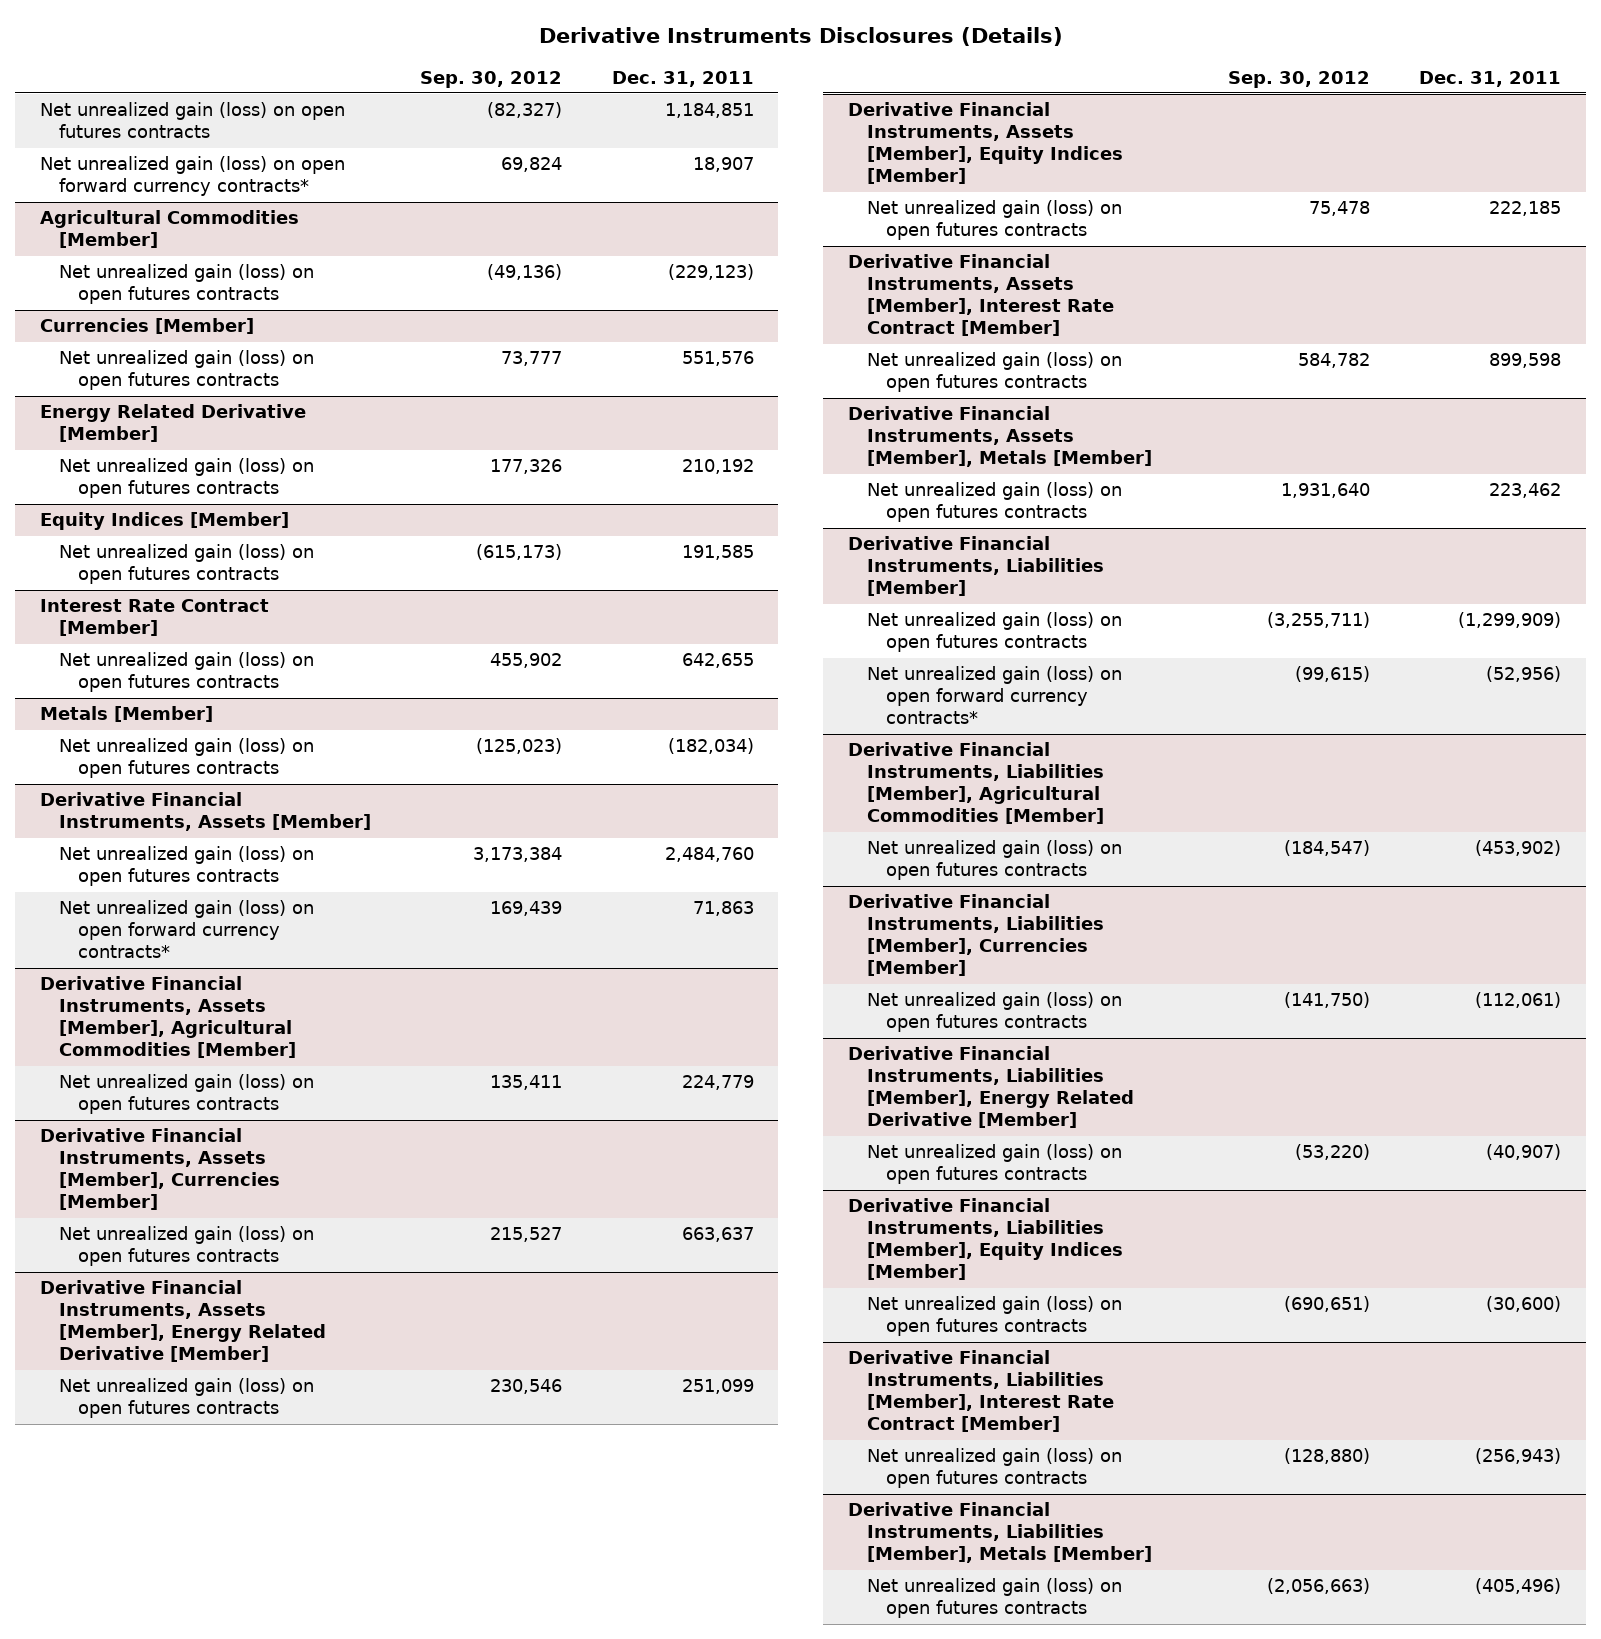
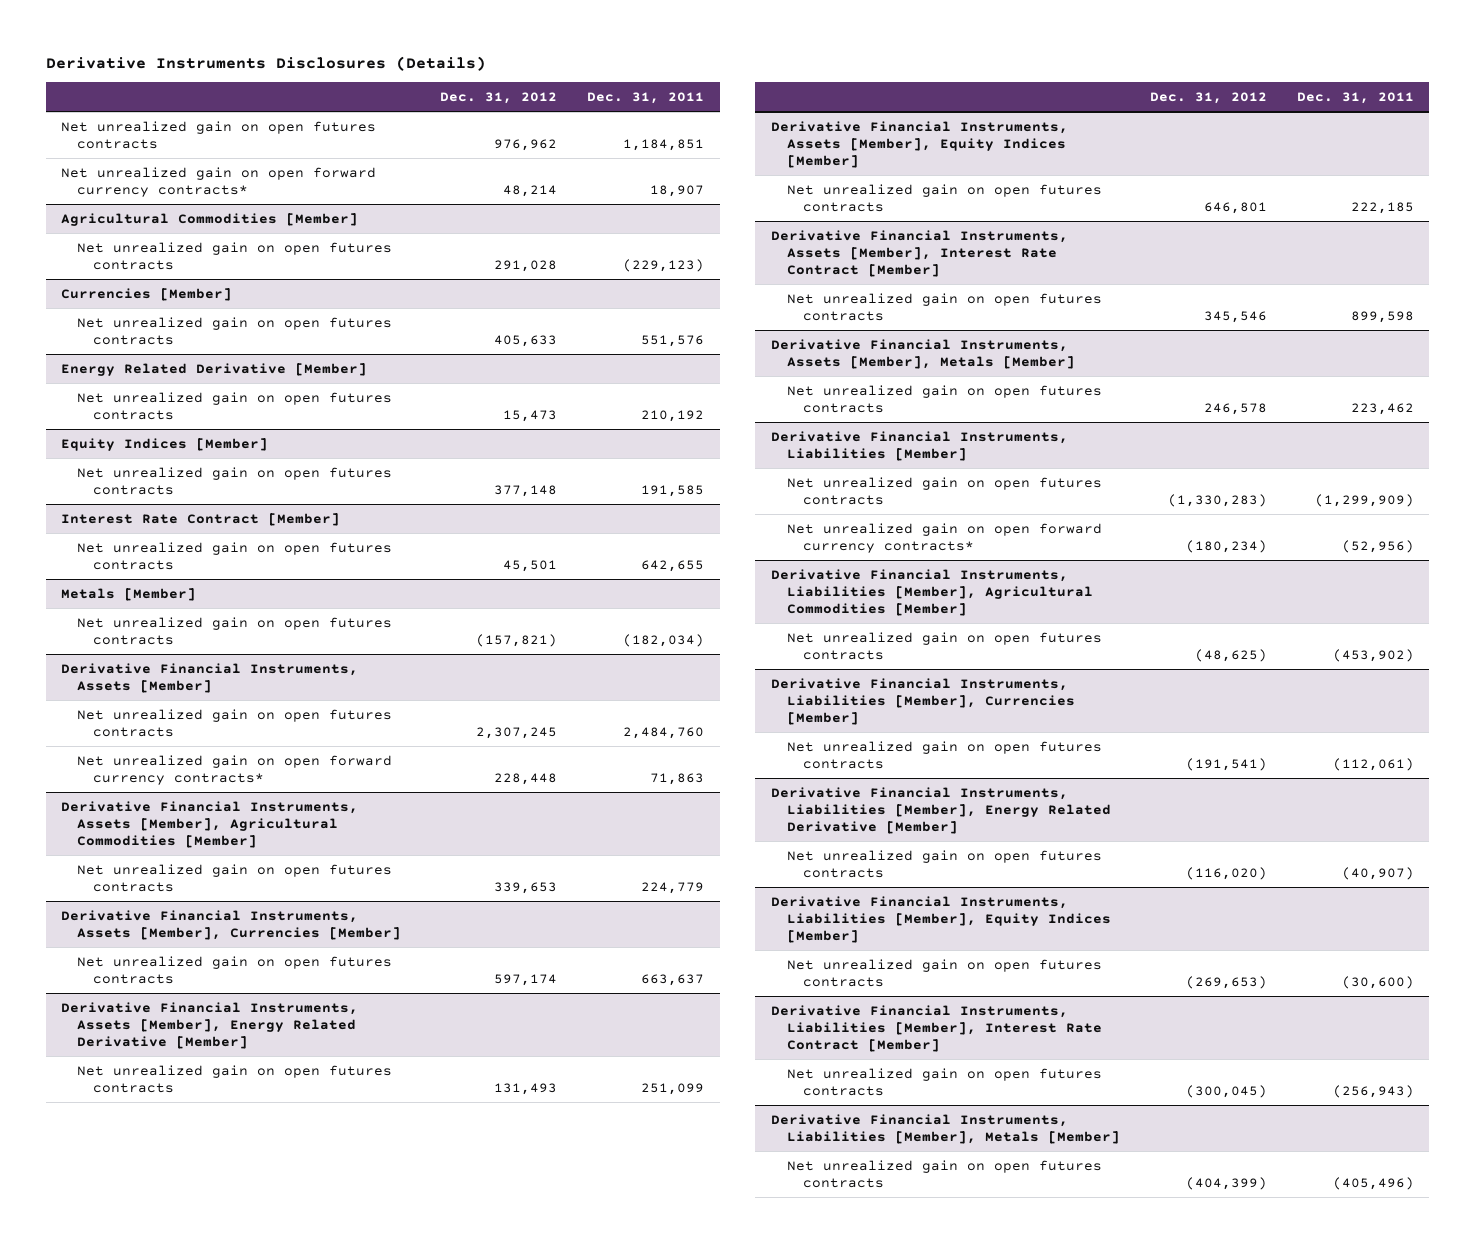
[420,70,563,88] Sep. 30, 2012 -> none
none -> [440,91,558,104] Dec. 31, 2012
[40,102,346,139] Net unrealized gain (loss) on open futures contracts -> [60,120,376,149] Net unrealized gain on open futures contracts
[40,156,346,197] Net unrealized gain (loss) on open forward currency contracts* -> [60,166,376,197] Net unrealized gain on open forward currency contracts*
[59,264,315,305] Net unrealized gain (loss) on open futures contracts -> [76,241,392,270] Net unrealized gain on open futures contracts
[59,350,315,391] Net unrealized gain (loss) on open futures contracts -> [76,316,392,345] Net unrealized gain on open futures contracts
[59,458,315,499] Net unrealized gain (loss) on open futures contracts -> [76,391,392,420] Net unrealized gain on open futures contracts
[59,544,315,585] Net unrealized gain (loss) on open futures contracts -> [76,466,392,495] Net unrealized gain on open futures contracts
[59,652,315,693] Net unrealized gain (loss) on open futures contracts -> [76,541,392,570] Net unrealized gain on open futures contracts
[59,738,315,779] Net unrealized gain (loss) on open futures contracts -> [76,616,392,645] Net unrealized gain on open futures contracts
[59,846,315,887] Net unrealized gain (loss) on open futures contracts -> [76,708,392,737] Net unrealized gain on open futures contracts
[59,900,315,959] Net unrealized gain (loss) on open forward currency contracts* -> [76,754,392,785] Net unrealized gain on open forward currency contracts*
[59,1074,315,1115] Net unrealized gain (loss) on open futures contracts -> [76,863,392,892] Net unrealized gain on open futures contracts
[59,1226,315,1267] Net unrealized gain (loss) on open futures contracts -> [76,955,392,984] Net unrealized gain on open futures contracts
[59,1378,315,1419] Net unrealized gain (loss) on open futures contracts -> [76,1064,392,1093] Net unrealized gain on open futures contracts
[866,200,1122,241] Net unrealized gain (loss) on open futures contracts -> [786,183,1102,212] Net unrealized gain on open futures contracts
[866,352,1122,393] Net unrealized gain (loss) on open futures contracts -> [786,292,1102,321] Net unrealized gain on open futures contracts
[866,482,1122,523] Net unrealized gain (loss) on open futures contracts -> [786,384,1102,413] Net unrealized gain on open futures contracts
[866,612,1122,653] Net unrealized gain (loss) on open futures contracts -> [786,476,1102,505] Net unrealized gain on open futures contracts
[866,666,1122,725] Net unrealized gain (loss) on open forward currency contracts* -> [786,522,1102,553] Net unrealized gain on open forward currency contracts*
[866,840,1122,881] Net unrealized gain (loss) on open futures contracts -> [786,631,1102,660] Net unrealized gain on open futures contracts
[866,992,1122,1033] Net unrealized gain (loss) on open futures contracts -> [786,740,1102,769] Net unrealized gain on open futures contracts
[866,1144,1122,1185] Net unrealized gain (loss) on open futures contracts -> [786,849,1102,878] Net unrealized gain on open futures contracts
[866,1296,1122,1337] Net unrealized gain (loss) on open futures contracts -> [786,958,1102,987] Net unrealized gain on open futures contracts
[866,1448,1122,1489] Net unrealized gain (loss) on open futures contracts -> [786,1067,1102,1096] Net unrealized gain on open futures contracts
[866,1578,1122,1619] Net unrealized gain (loss) on open futures contracts -> [786,1159,1102,1188] Net unrealized gain on open futures contracts

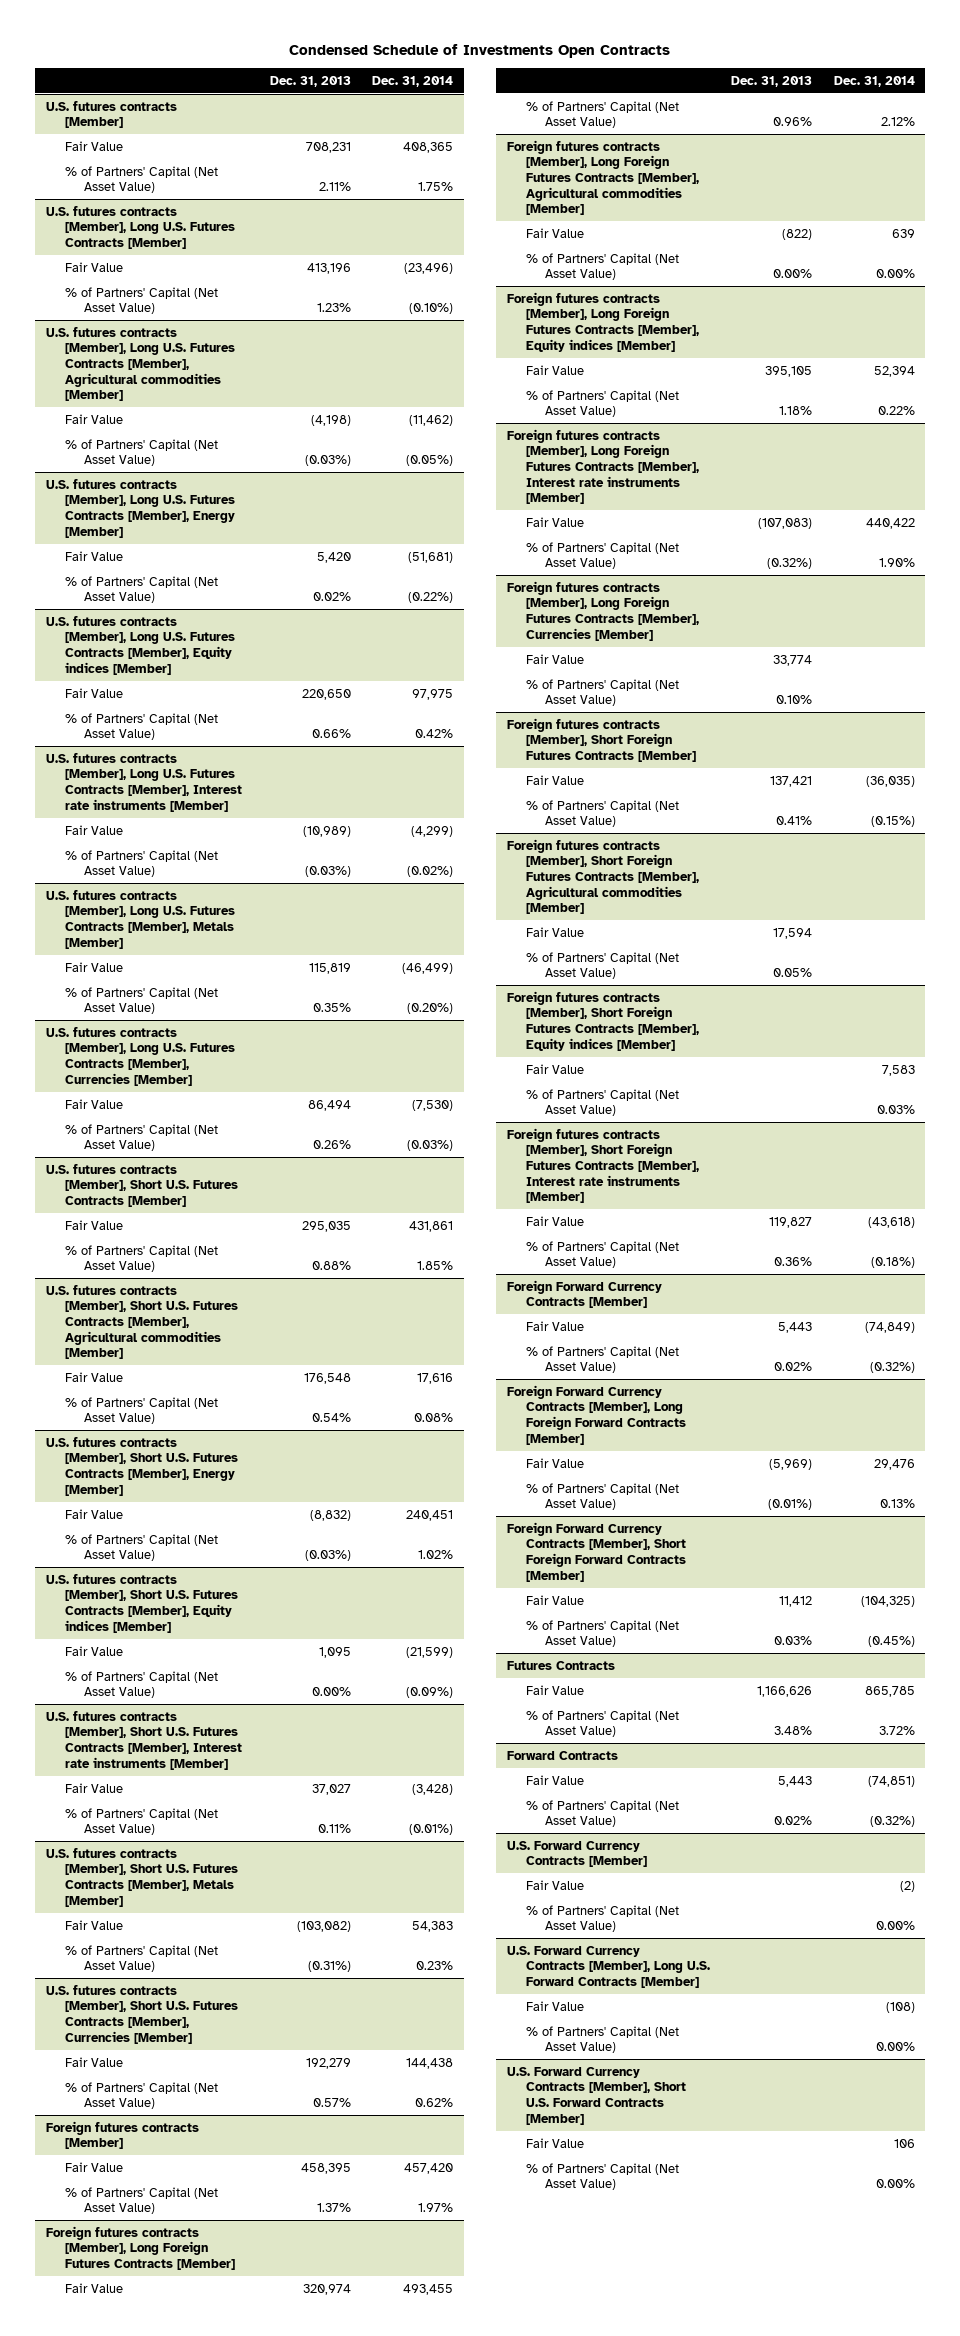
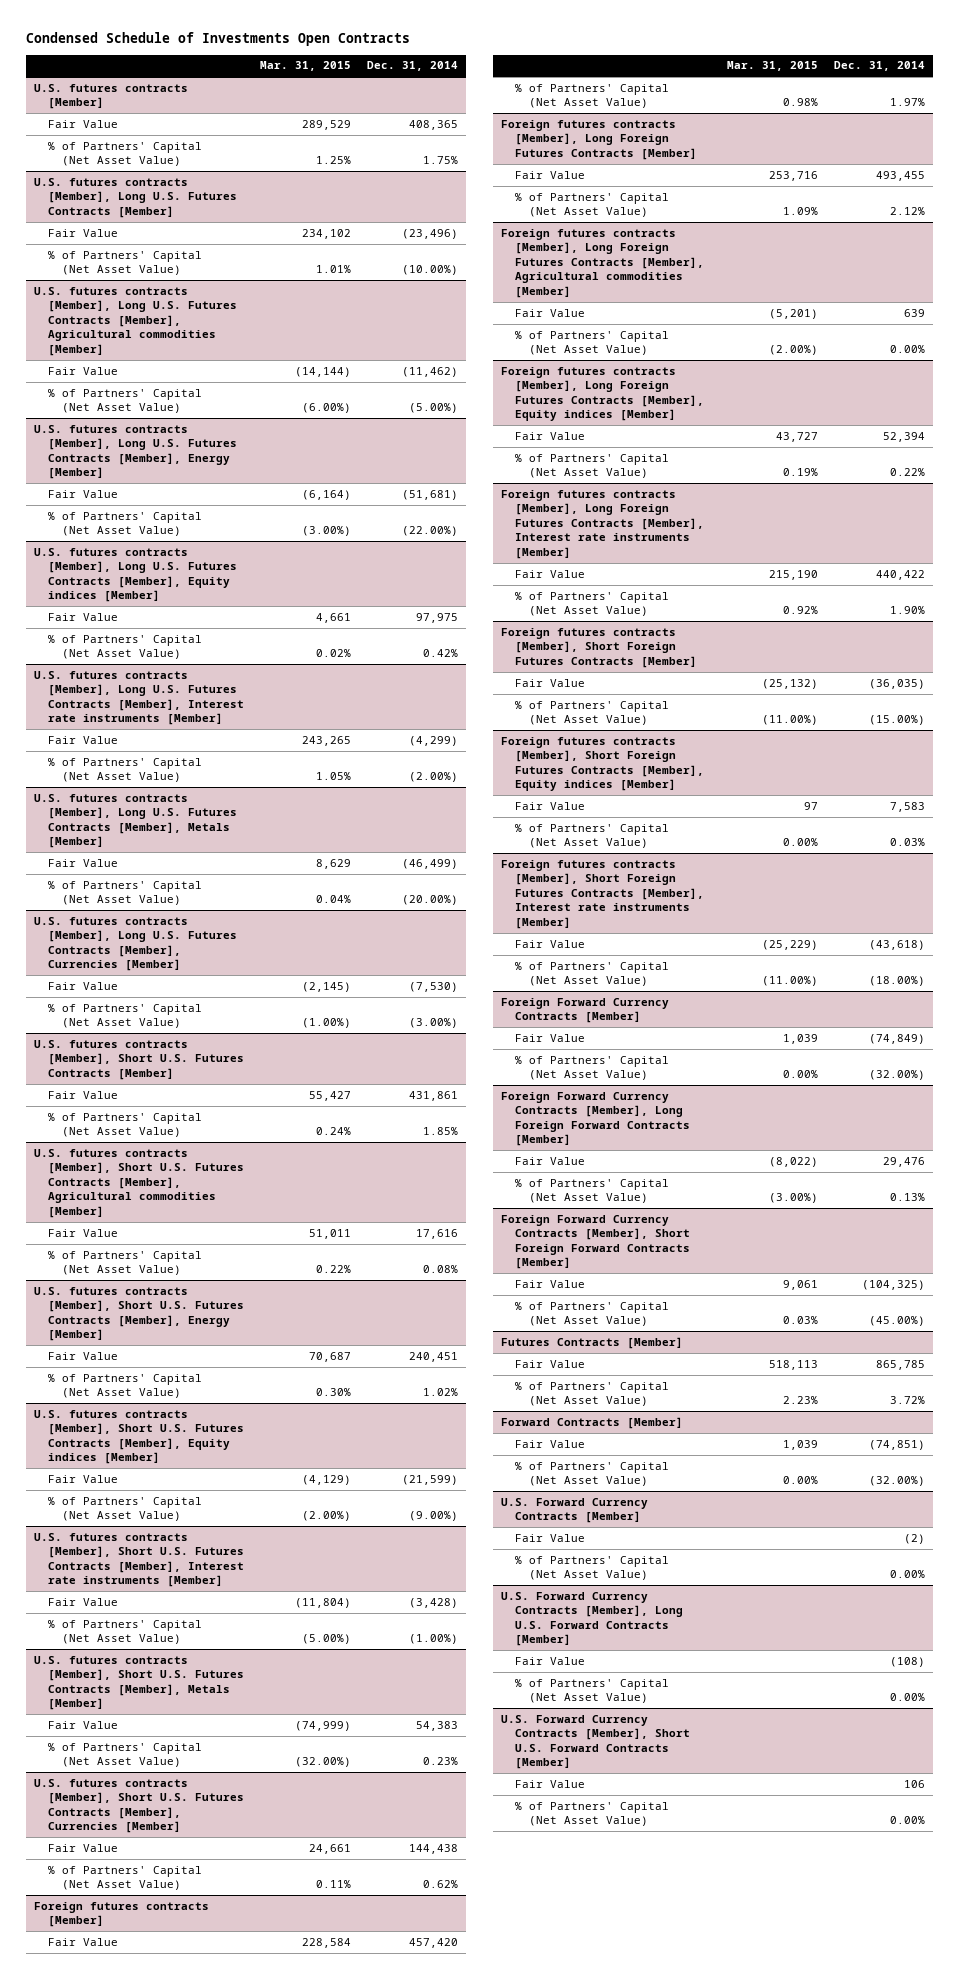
[270,75,352,87] Dec. 31, 2013 -> none
none -> [259,61,351,72] Mar. 31, 2015
[409,303,454,315] (0.10%) -> [401,265,458,276] (10.00%)
[406,455,454,467] (0.05%) -> [408,403,458,414] (5.00%)
[408,592,454,604] (0.22%) -> [401,526,458,537] (22.00%)
[407,866,454,878] (0.02%) -> [408,772,458,783] (2.00%)
[407,1003,454,1015] (0.20%) -> [401,895,458,906] (20.00%)
[407,1140,454,1152] (0.03%) -> [408,1018,458,1029] (3.00%)
[406,1687,454,1699] (0.09%) -> [408,1511,458,1522] (9.00%)
[409,1824,454,1836] (0.01%) -> [408,1634,458,1645] (1.00%)
[506,580,700,641] Foreign futures contracts [Member], Long Foreign Futures Contracts [Member], Currencies [Member] -> none
[526,653,585,664] Fair Value -> none
[526,678,680,707] % of Partners' Capital (Net Asset Value) -> none
[506,838,700,915] Foreign futures contracts [Member], Short Foreign Futures Contracts [Member], Agricultural commodities [Member] -> none
[526,926,585,937] Fair Value -> none
[526,951,680,980] % of Partners' Capital (Net Asset Value) -> none
[870,816,915,828] (0.15%) -> [868,715,925,726] (15.00%)
[870,1257,915,1269] (0.18%) -> [868,976,925,987] (18.00%)
[869,1362,915,1374] (0.32%) -> [868,1070,925,1081] (32.00%)
[867,1636,915,1648] (0.45%) -> [868,1316,925,1327] (45.00%)
[506,1660,615,1670] Futures Contracts -> [501,1336,684,1349] Futures Contracts [Member]
[506,1750,618,1760] Forward Contracts -> [501,1416,684,1429] Forward Contracts [Member]
[869,1816,915,1828] (0.32%) -> [868,1476,925,1487] (32.00%)

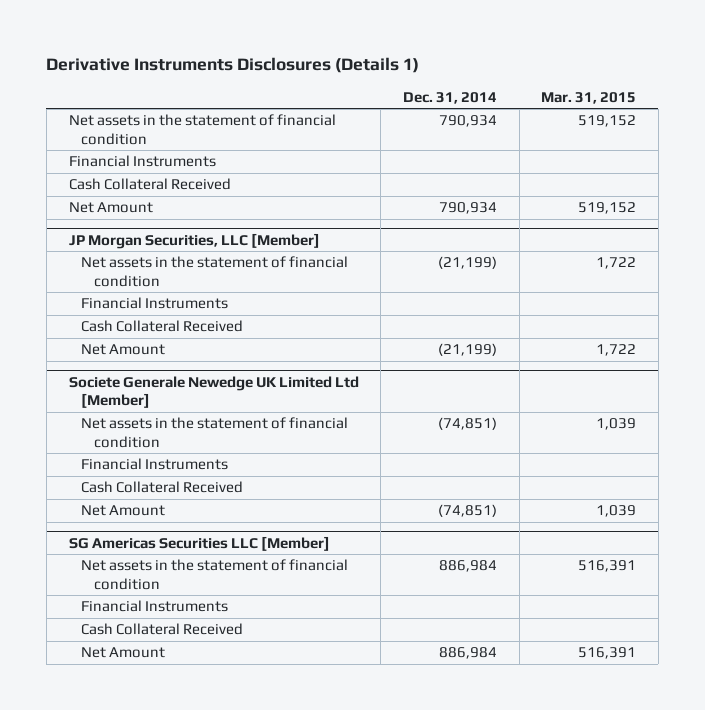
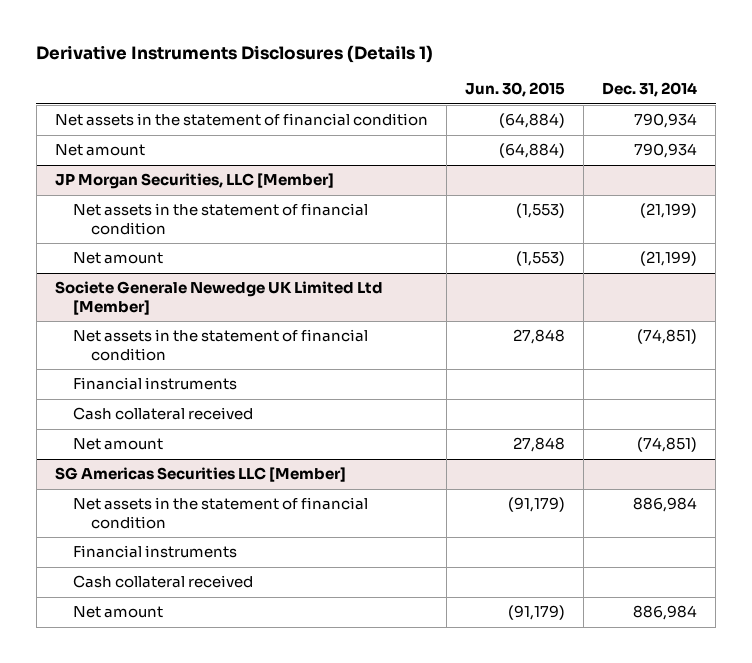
[541,91,637,104] Mar. 31, 2015 -> none
none -> [464,82,565,98] Jun. 30, 2015
[68,155,216,168] Financial Instruments -> none
[68,178,231,191] Cash Collateral Received -> none
[68,202,153,214] Net Amount -> [54,144,145,157] Net amount
[81,297,229,310] Financial Instruments -> none
[81,320,244,333] Cash Collateral Received -> none
[81,344,166,356] Net Amount -> [72,252,163,265] Net amount
[81,458,229,471] Financial Instruments -> [72,377,237,391] Financial instruments
[81,481,244,494] Cash Collateral Received -> [72,407,253,421] Cash collateral received
[81,505,166,517] Net Amount -> [72,438,163,451] Net amount
[81,600,229,613] Financial Instruments -> [72,545,237,559] Financial instruments
[81,623,244,636] Cash Collateral Received -> [72,575,253,589] Cash collateral received
[81,647,166,659] Net Amount -> [72,606,163,619] Net amount

